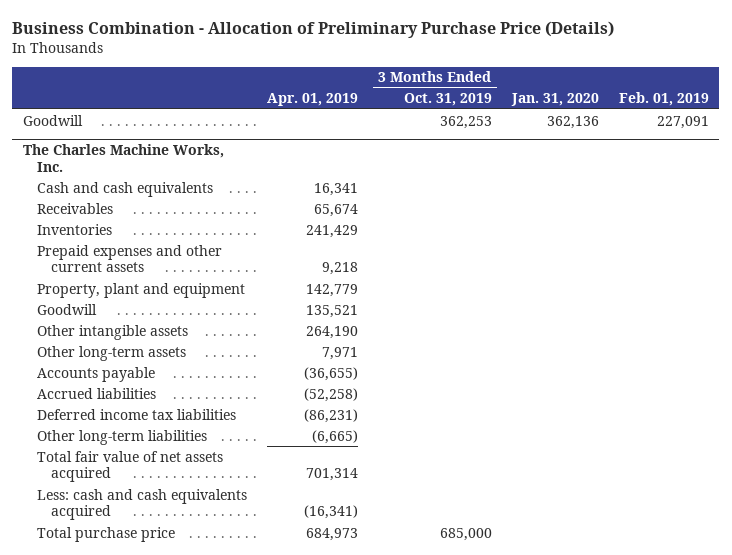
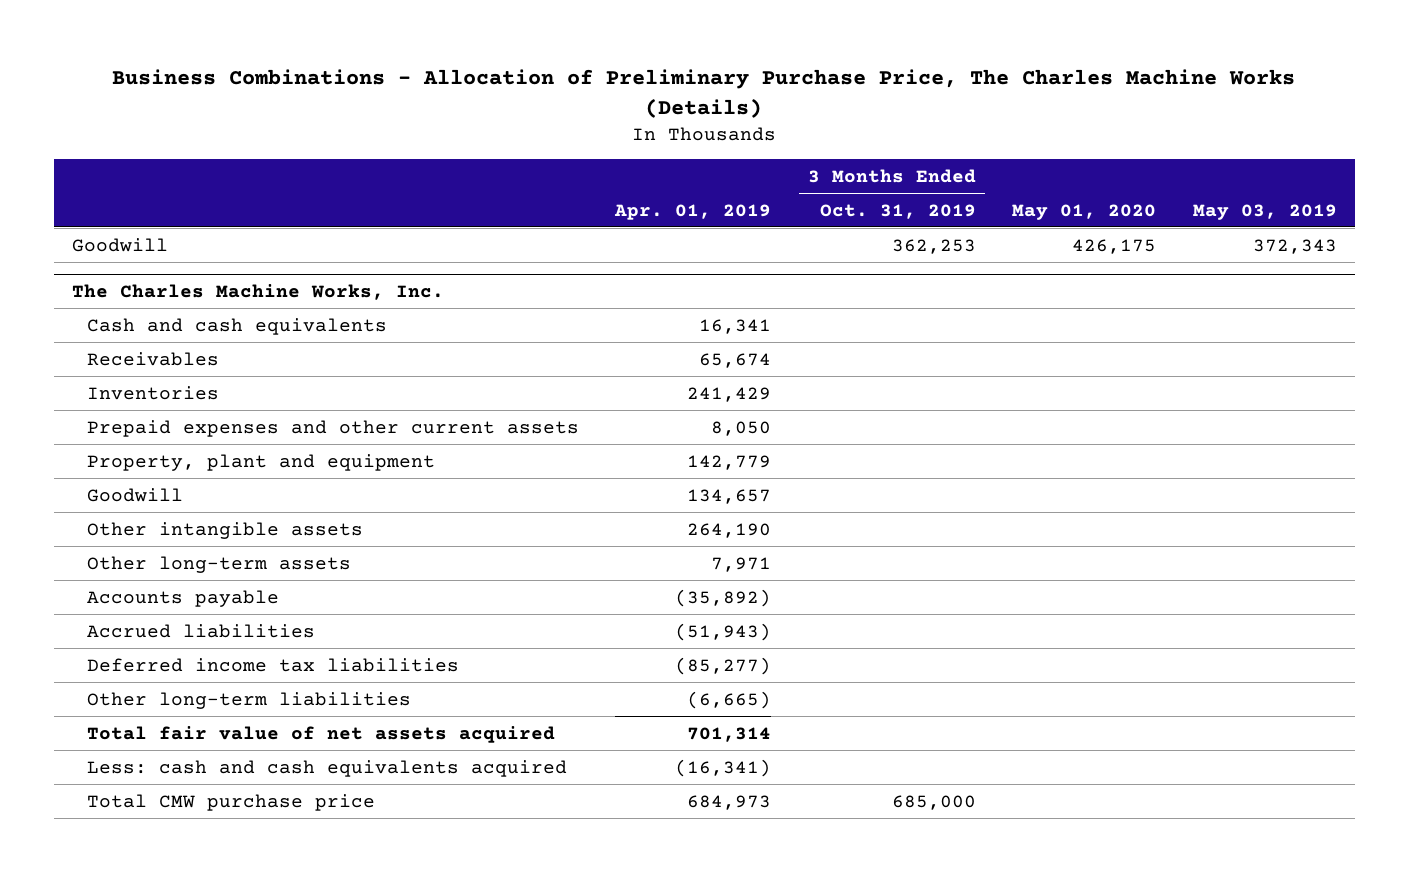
[12,20,615,38] Business Combination - Allocation of Preliminary Purchase Price (Details) -> [112,68,1296,118] Business Combinations - Allocation of Preliminary Purchase Price, The Charles Machine Works (Details)
[510,93,599,107] Jan. 31, 2020 -> none
[619,92,710,107] Feb. 01, 2019 -> none
none -> [1012,203,1157,220] May 01, 2020
none -> [1192,203,1337,220] May 03, 2019
[322,262,359,276] 9,218 -> [711,420,772,436] 8,050
[306,304,359,318] 135,521 -> [687,488,772,504] 134,657
[304,366,359,381] (36,655) -> [675,588,772,607] (35,892)
[304,387,359,402] (52,258) -> [675,622,772,641] (51,943)
[304,408,359,423] (86,231) -> [675,656,772,675] (85,277)
[36,526,175,542] Total purchase price -> [86,793,375,811] Total CMW purchase price

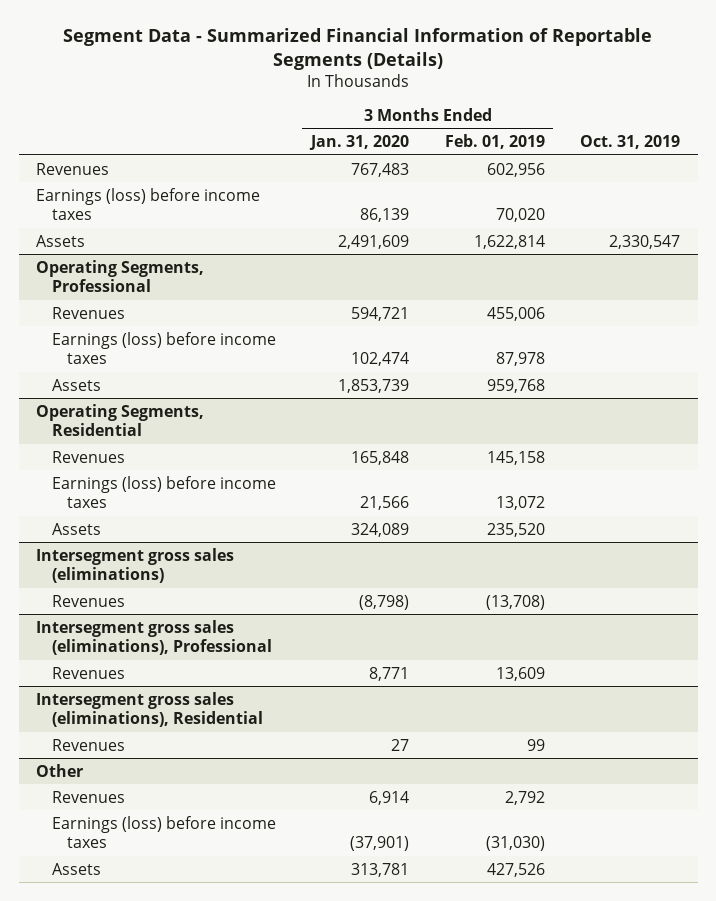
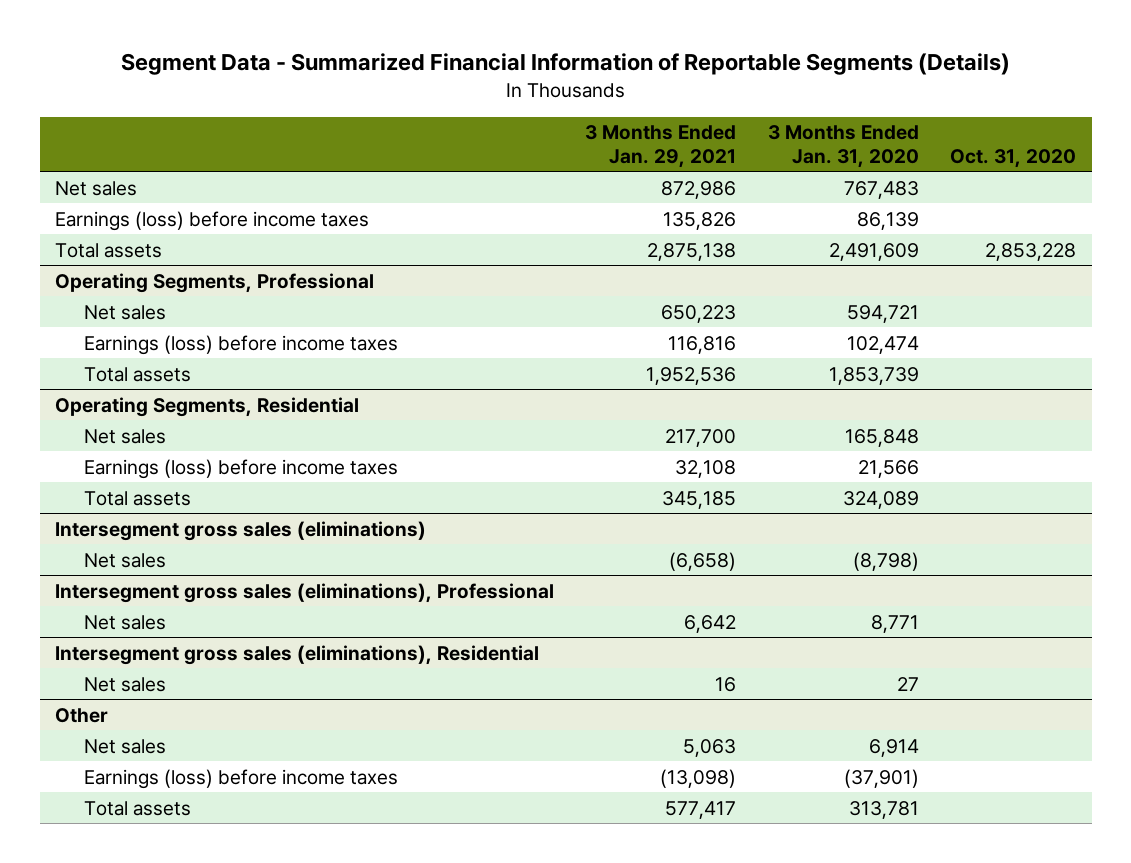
[444,133,545,149] Feb. 01, 2019 -> none
[579,134,680,149] Oct. 31, 2019 -> none
none -> [585,125,737,168] 3 Months Ended Jan. 29, 2021
none -> [949,148,1076,168] Oct. 31, 2020
[36,162,110,175] Revenues -> [55,180,138,196] Net sales
[36,234,86,247] Assets -> [55,242,163,258] Total assets
[51,306,125,319] Revenues -> [83,304,166,320] Net sales
[51,378,101,391] Assets -> [83,366,191,382] Total assets
[51,450,125,463] Revenues -> [83,428,166,444] Net sales
[51,522,101,535] Assets -> [83,490,191,506] Total assets
[51,594,125,607] Revenues -> [83,552,166,568] Net sales
[51,666,125,679] Revenues -> [83,614,166,630] Net sales
[51,738,125,751] Revenues -> [83,676,166,692] Net sales
[51,790,125,803] Revenues -> [83,738,166,754] Net sales
[51,862,101,875] Assets -> [83,800,191,816] Total assets

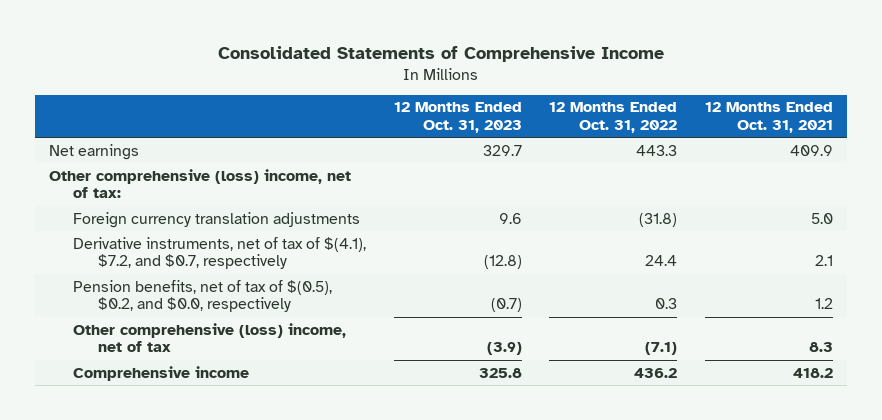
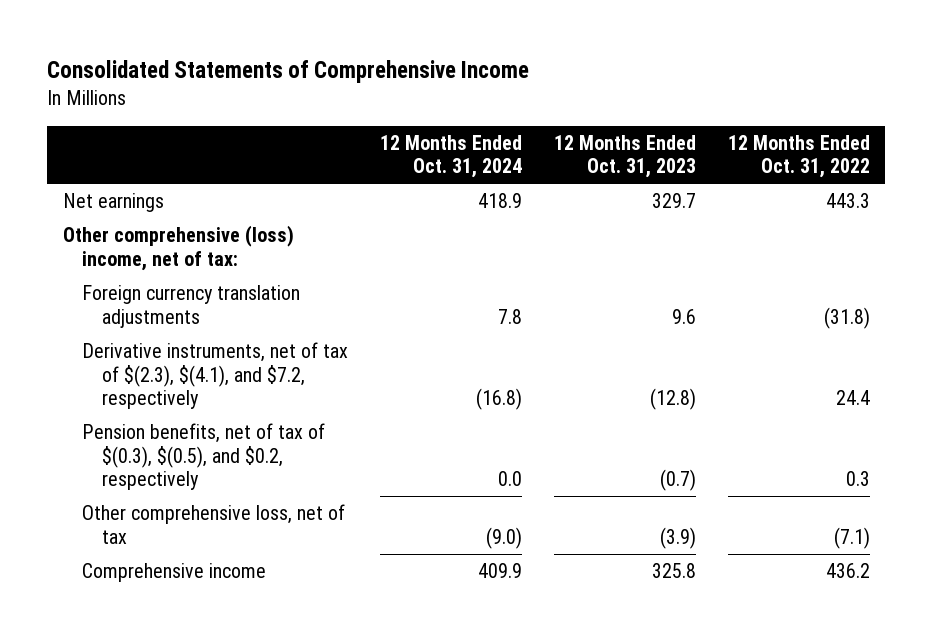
[704,102,833,134] 12 Months Ended Oct. 31, 2021 -> none
none -> [380,134,523,179] 12 Months Ended Oct. 31, 2024
[73,236,367,270] Derivative instruments, net of tax of $(4.1), $7.2, and $0.7, respectively -> [82,342,349,410] Derivative instruments, net of tax of $(2.3), $(4.1), and $7.2, respectively
[73,279,333,313] Pension benefits, net of tax of $(0.5), $0.2, and $0.0, respectively -> [82,423,326,491] Pension benefits, net of tax of $(0.3), $(0.5), and $0.2, respectively
[73,322,347,353] Other comprehensive (loss) income, net of tax -> [82,504,346,544] Other comprehensive loss, net of tax

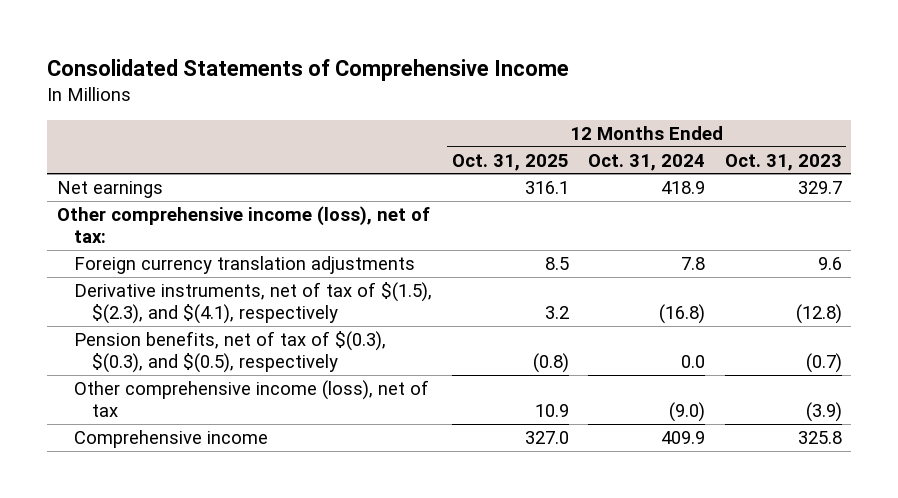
[727,134,870,179] 12 Months Ended Oct. 31, 2022 -> none
none -> [451,153,569,171] Oct. 31, 2025
[62,225,294,271] Other comprehensive (loss) income, net of tax: -> [56,205,430,244] Other comprehensive income (loss), net of tax:
[82,342,349,410] Derivative instruments, net of tax of $(2.3), $(4.1), and $7.2, respectively -> [74,281,433,325] Derivative instruments, net of tax of $(1.5), $(2.3), and $(4.1), respectively
[82,423,326,491] Pension benefits, net of tax of $(0.3), $(0.5), and $0.2, respectively -> [74,330,387,374] Pension benefits, net of tax of $(0.3), $(0.3), and $(0.5), respectively
[82,504,346,544] Other comprehensive loss, net of tax -> [74,379,430,418] Other comprehensive income (loss), net of tax

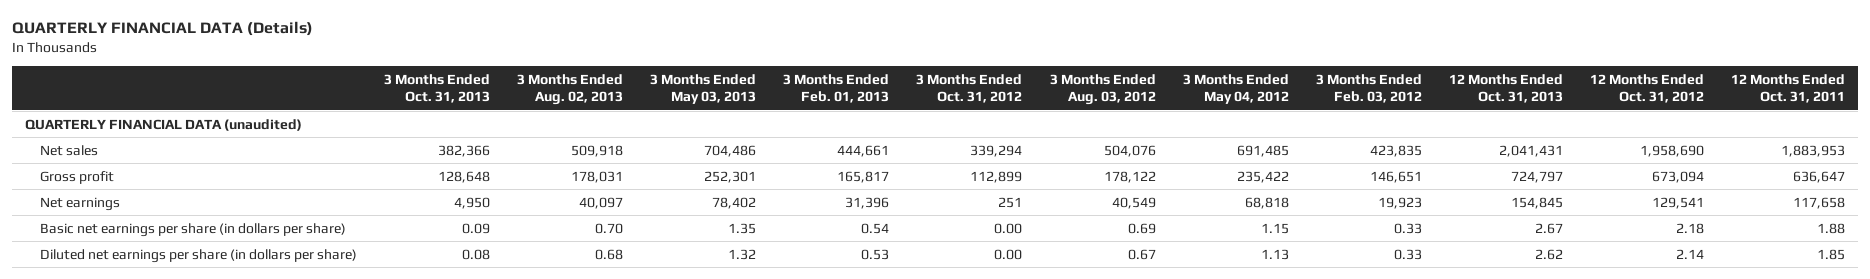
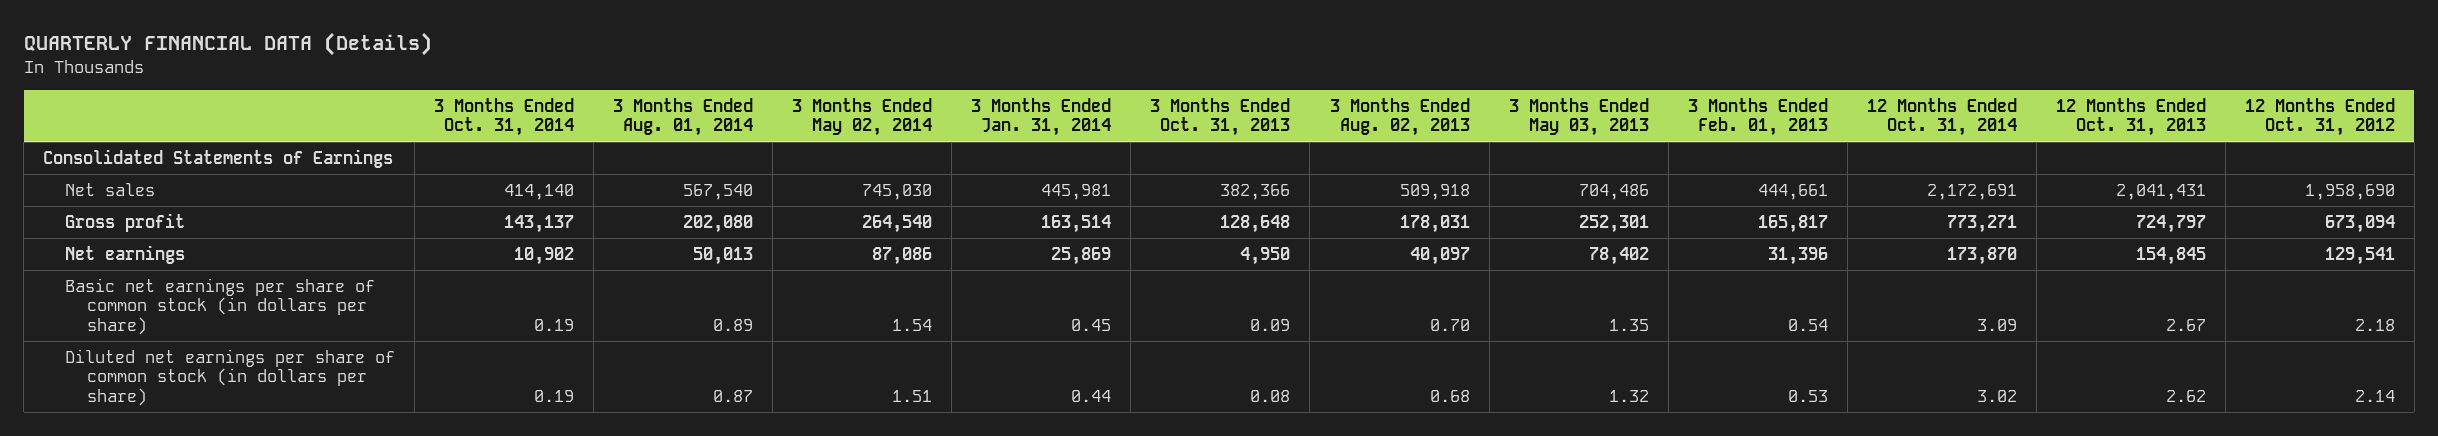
[916,73,1023,103] 3 Months Ended Oct. 31, 2012 -> none
[1049,73,1156,105] 3 Months Ended Aug. 03, 2012 -> none
[1182,73,1289,104] 3 Months Ended May 04, 2012 -> none
[1315,73,1422,103] 3 Months Ended Feb. 03, 2012 -> none
[1730,73,1845,103] 12 Months Ended Oct. 31, 2011 -> none
none -> [434,97,575,137] 3 Months Ended Oct. 31, 2014
none -> [613,97,754,137] 3 Months Ended Aug. 01, 2014
none -> [792,97,933,137] 3 Months Ended May 02, 2014
none -> [971,97,1112,137] 3 Months Ended Jan. 31, 2014
none -> [1866,97,2017,137] 12 Months Ended Oct. 31, 2014
[25,118,303,131] QUARTERLY FINANCIAL DATA (unaudited) -> none
none -> [43,148,394,168] Consolidated Statements of Earnings
[40,222,347,237] Basic net earnings per share (in dollars per share) -> [65,277,376,336] Basic net earnings per share of common stock (in dollars per share)
[40,248,358,263] Diluted net earnings per share (in dollars per share) -> [65,348,396,407] Diluted net earnings per share of common stock (in dollars per share)

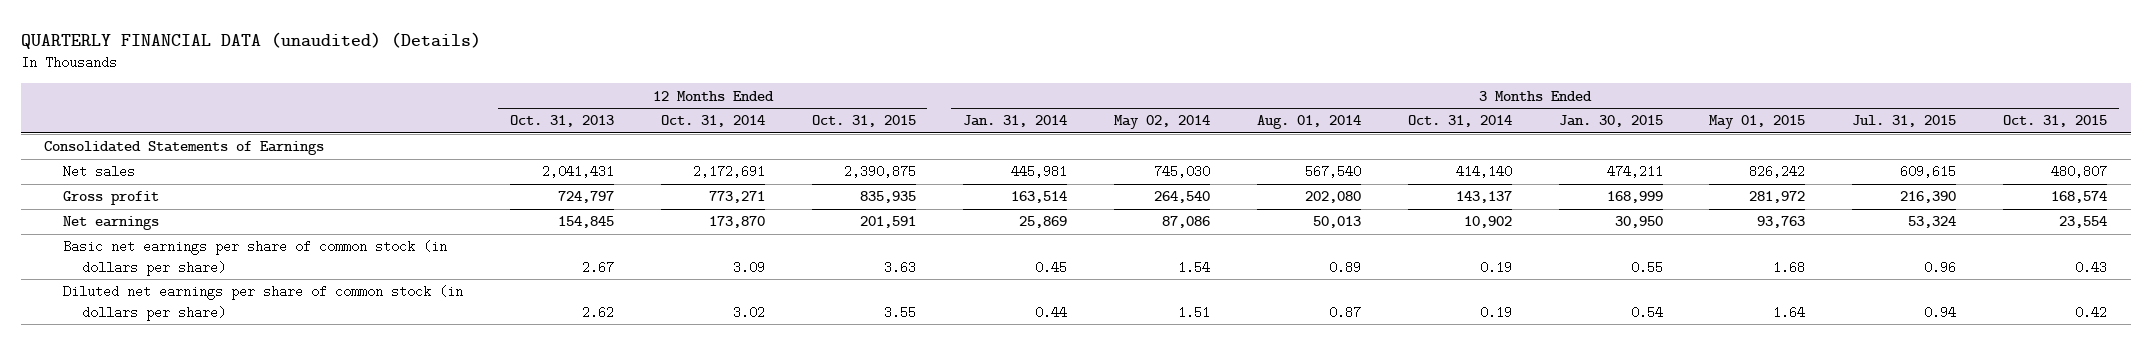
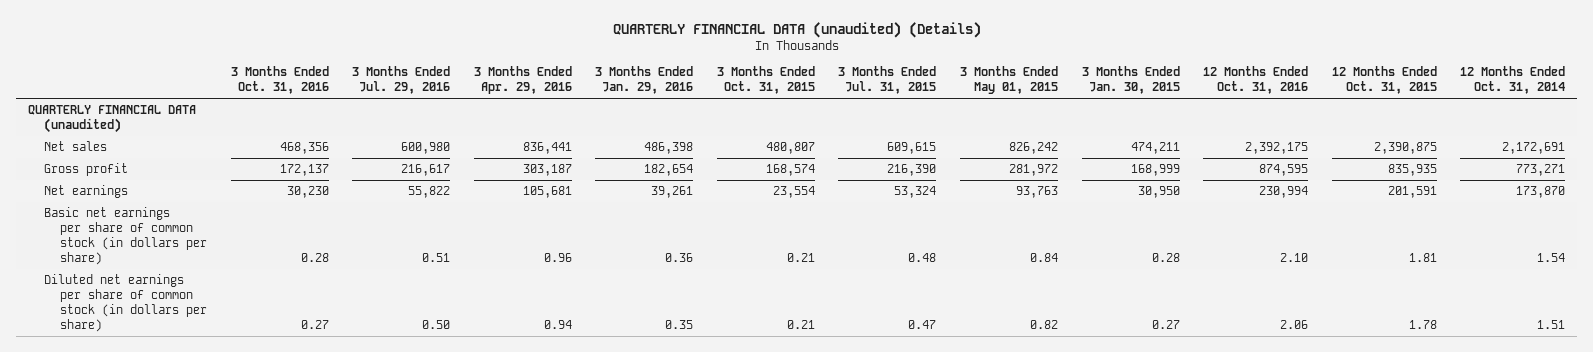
[509,115,614,128] Oct. 31, 2013 -> none
[962,115,1067,128] Jan. 31, 2014 -> none
[1113,115,1210,130] May 02, 2014 -> none
[1256,115,1361,130] Aug. 01, 2014 -> none
[1407,115,1512,128] Oct. 31, 2014 -> none
none -> [230,66,329,95] 3 Months Ended Oct. 31, 2016
none -> [352,66,451,95] 3 Months Ended Jul. 29, 2016
none -> [473,66,572,95] 3 Months Ended Apr. 29, 2016
none -> [595,66,694,95] 3 Months Ended Jan. 29, 2016
none -> [1203,66,1309,95] 12 Months Ended Oct. 31, 2016
[44,141,325,156] Consolidated Statements of Earnings -> none
none -> [27,104,196,133] QUARTERLY FINANCIAL DATA (unaudited)
[732,260,765,274] 3.09 -> [1537,253,1566,263] 1.54
[883,260,916,274] 3.63 -> [1408,253,1437,263] 1.81
[1630,260,1663,274] 0.55 -> [1151,253,1180,263] 0.28
[1773,260,1806,274] 1.68 -> [1030,253,1059,263] 0.84
[1924,260,1957,274] 0.96 -> [908,253,937,263] 0.48
[2075,260,2108,274] 0.43 -> [786,253,815,263] 0.21
[732,305,765,319] 3.02 -> [1537,320,1566,330] 1.51
[883,305,916,319] 3.55 -> [1408,320,1437,330] 1.78
[1630,305,1663,319] 0.54 -> [1151,320,1180,330] 0.27
[1773,305,1806,319] 1.64 -> [1030,320,1059,330] 0.82
[1924,305,1957,319] 0.94 -> [908,320,937,330] 0.47
[2075,305,2108,319] 0.42 -> [786,320,815,330] 0.21

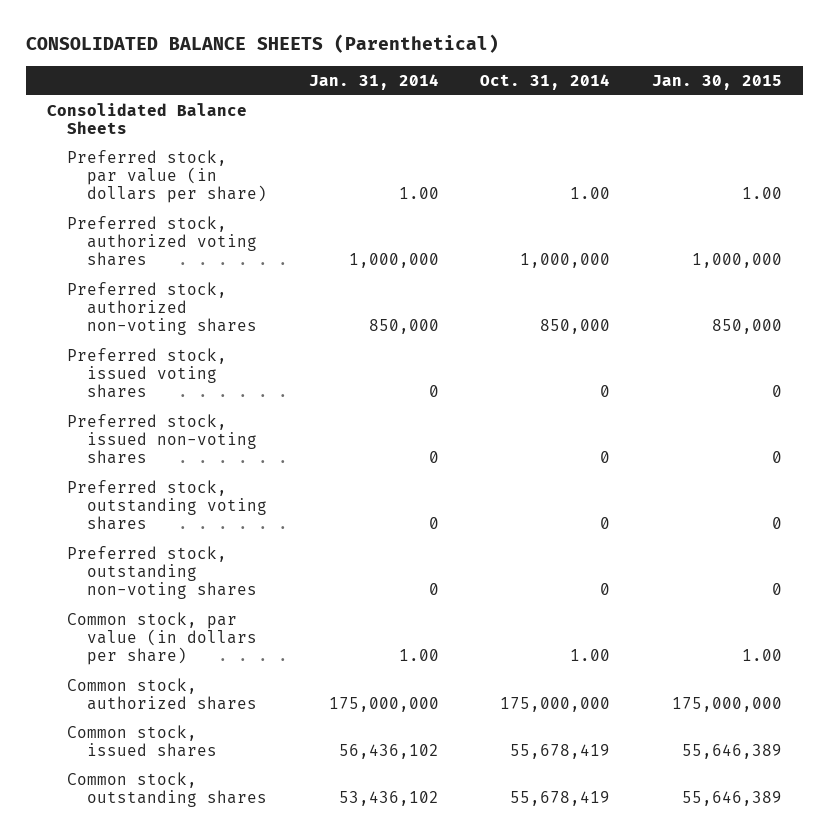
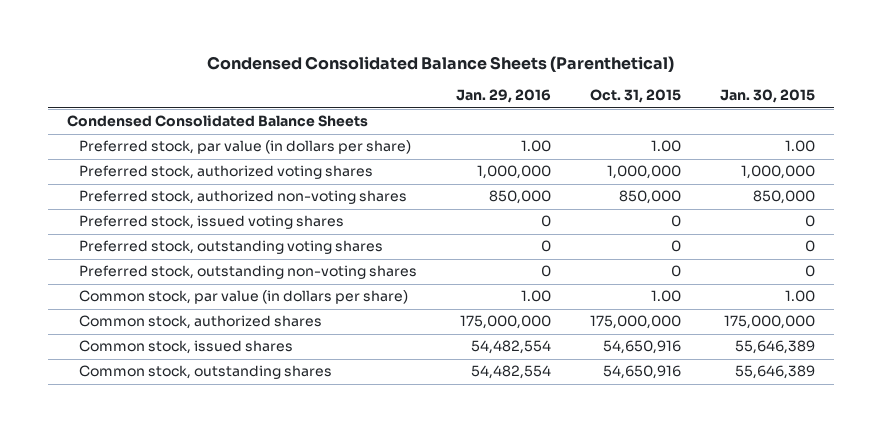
[26,34,500,54] CONSOLIDATED BALANCE SHEETS (Parenthetical) -> [206,56,674,73] Condensed Consolidated Balance Sheets (Parenthetical)
[308,73,439,90] Jan. 31, 2014 -> none
[480,73,611,90] Oct. 31, 2014 -> none
none -> [455,89,551,104] Jan. 29, 2016
none -> [589,89,681,104] Oct. 31, 2015
[47,102,248,135] Consolidated Balance Sheets -> [67,115,369,128] Condensed Consolidated Balance Sheets
[67,413,257,465] Preferred stock, issued non-voting shares -> none

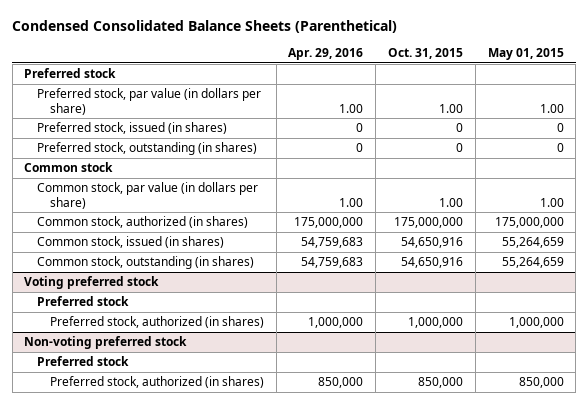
[455,89,551,104] Jan. 29, 2016 -> none
[719,89,815,104] Jan. 30, 2015 -> none
none -> [288,48,364,61] Apr. 29, 2016
none -> [487,48,564,61] May 01, 2015
[67,115,369,128] Condensed Consolidated Balance Sheets -> none
none -> [24,68,117,79] Preferred stock
[78,165,373,180] Preferred stock, authorized voting shares -> none
[78,190,407,205] Preferred stock, authorized non-voting shares -> none
[78,240,383,255] Preferred stock, outstanding voting shares -> none
[78,215,344,230] Preferred stock, issued voting shares -> [37,122,228,135] Preferred stock, issued (in shares)
[78,265,417,280] Preferred stock, outstanding non-voting shares -> [37,142,258,156] Preferred stock, outstanding (in shares)
none -> [24,162,114,173] Common stock
[78,315,322,330] Common stock, authorized shares -> [37,216,249,229] Common stock, authorized (in shares)
[78,340,293,355] Common stock, issued shares -> [37,236,225,249] Common stock, issued (in shares)
[78,365,332,380] Common stock, outstanding shares -> [37,256,255,270] Common stock, outstanding (in shares)
none -> [24,276,160,290] Voting preferred stock
none -> [37,296,130,307] Preferred stock
none -> [49,316,264,329] Preferred stock, authorized (in shares)
none -> [24,336,188,350] Non-voting preferred stock
none -> [37,356,130,367] Preferred stock
none -> [49,376,264,389] Preferred stock, authorized (in shares)

